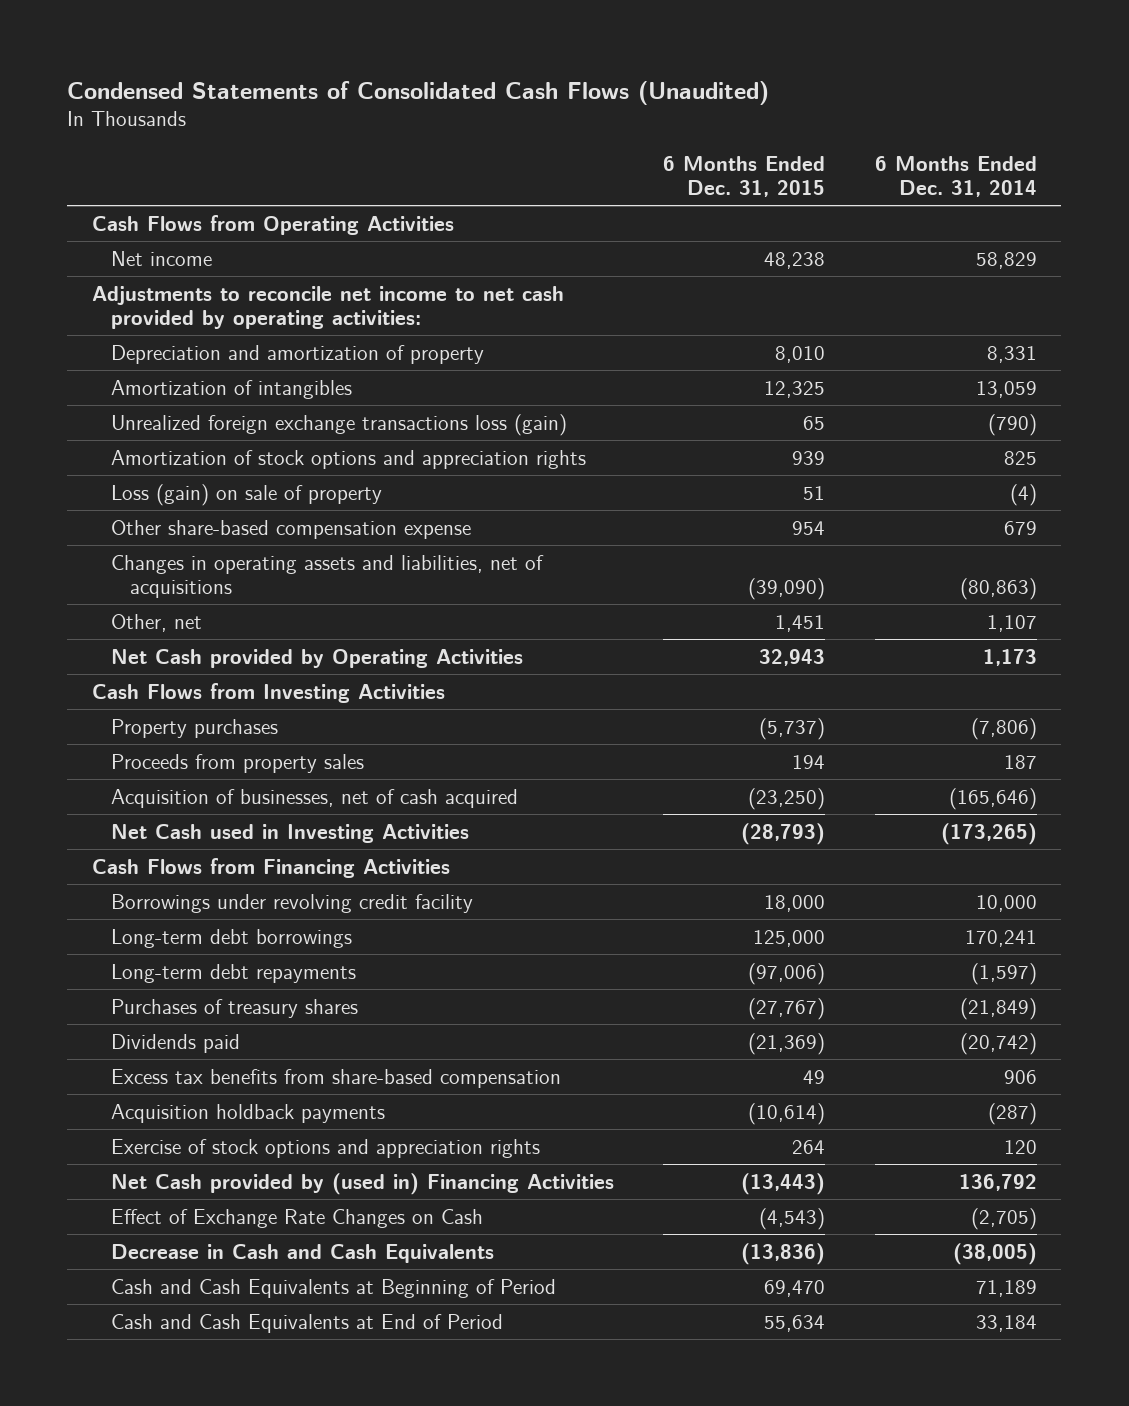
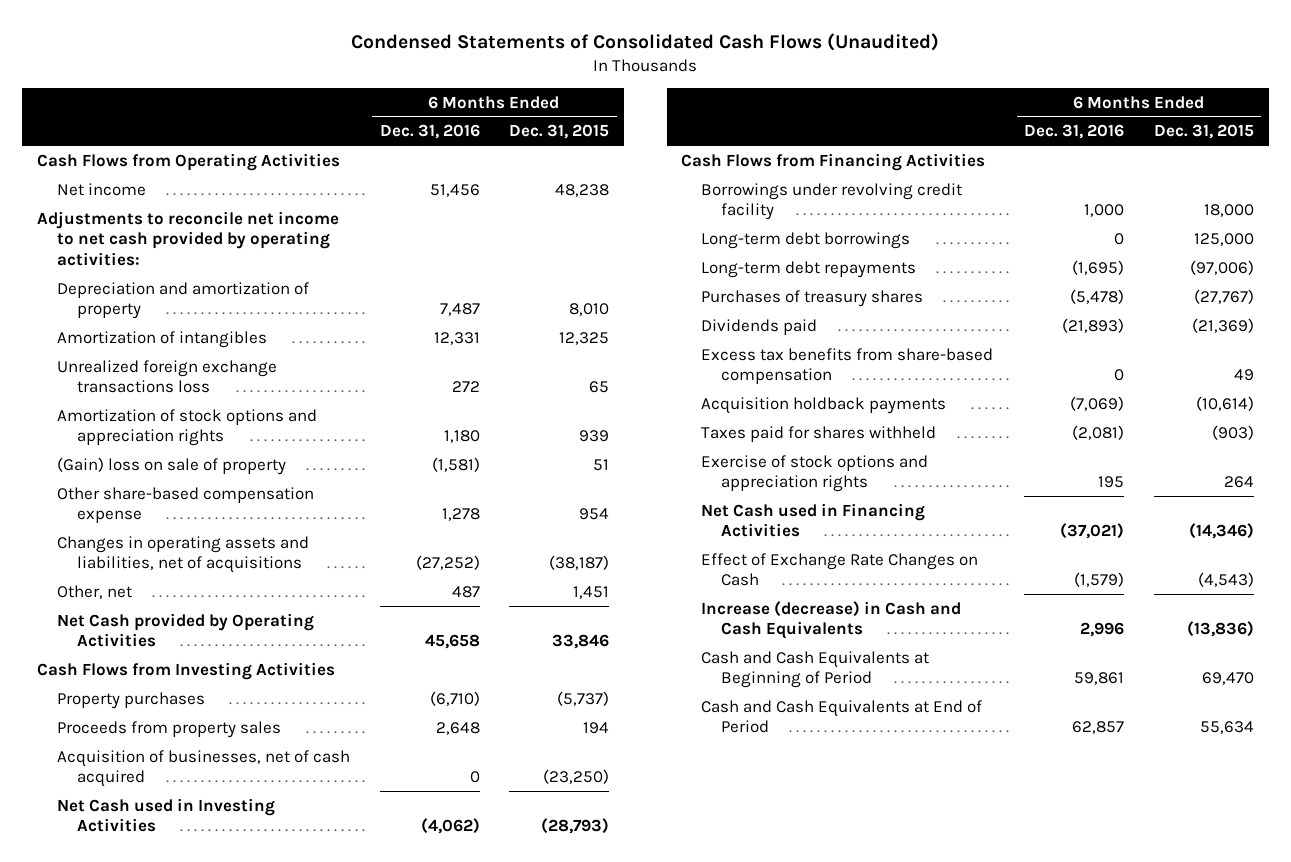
[874,156,1037,198] 6 Months Ended Dec. 31, 2014 -> none
none -> [379,124,480,140] Dec. 31, 2016
[110,413,567,436] Unrealized foreign exchange transactions loss (gain) -> [56,359,277,394] Unrealized foreign exchange transactions loss
[110,483,382,506] Loss (gain) on sale of property -> [56,456,286,475] (Gain) loss on sale of property
[748,577,826,600] (39,090) -> [549,555,610,571] (38,187)
[759,648,826,666] 32,943 -> [552,634,610,650] 33,846
none -> [701,425,937,442] Taxes paid for shares withheld
[110,1172,614,1195] Net Cash provided by (used in) Financing Activities -> [701,502,926,538] Net Cash used in Financing Activities
[741,1172,826,1195] (13,443) -> [1189,523,1255,540] (14,346)
[110,1243,494,1263] Decrease in Cash and Cash Equivalents -> [701,600,962,640] Increase (decrease) in Cash and Cash Equivalents

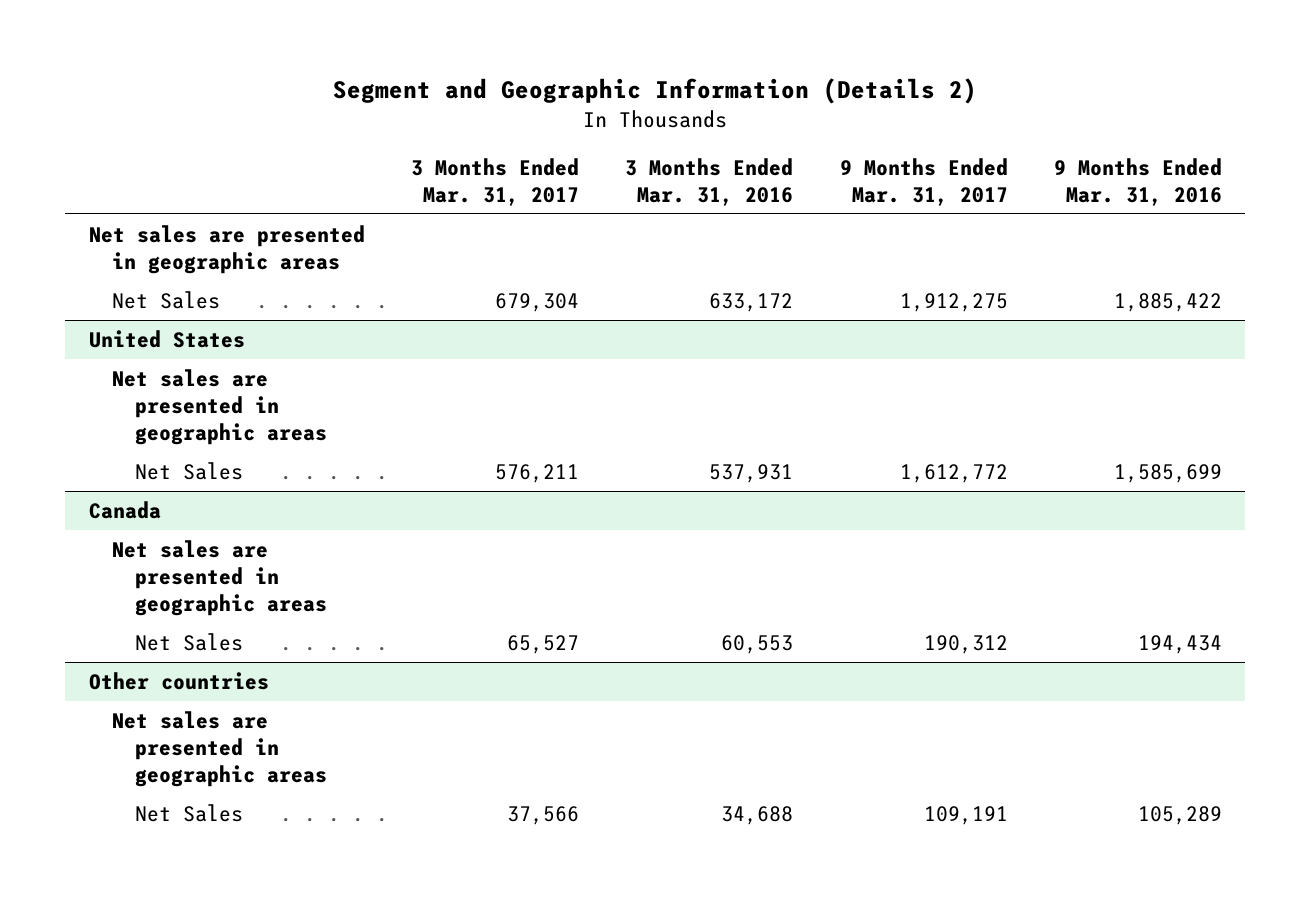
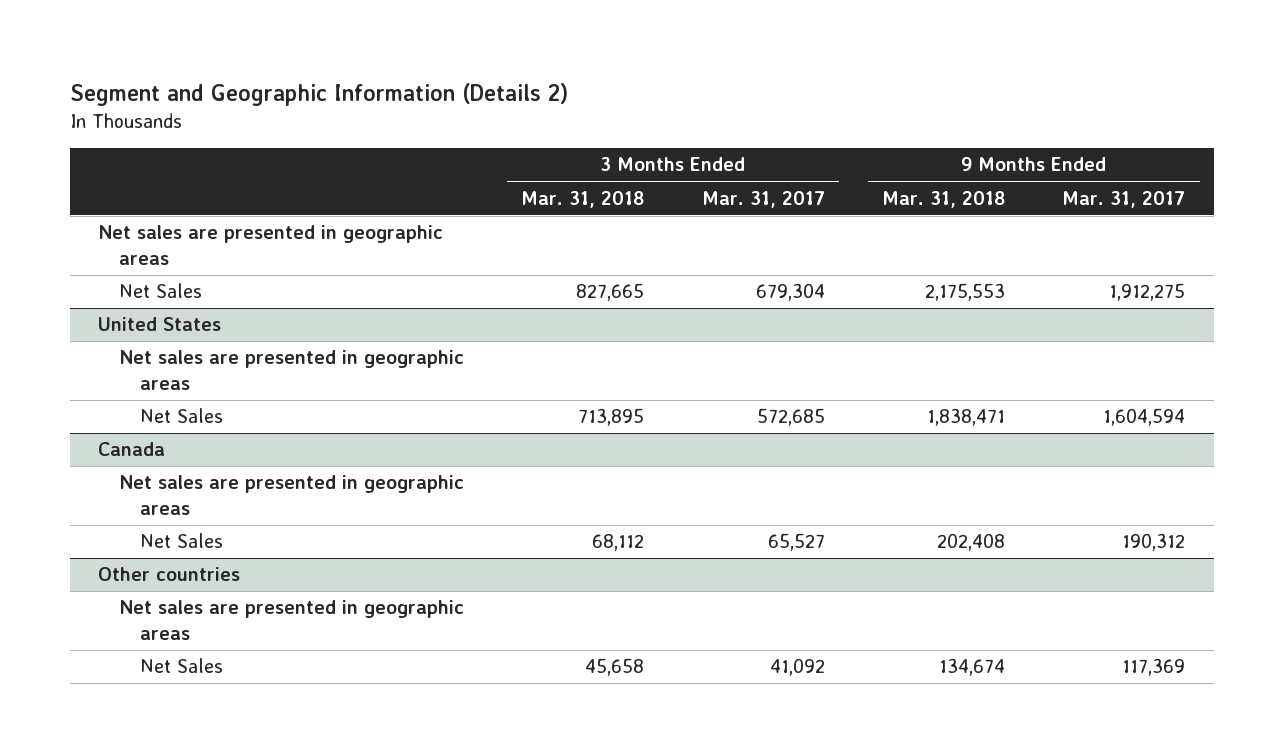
[625,157,794,206] 3 Months Ended Mar. 31, 2016 -> none
[1054,157,1223,206] 9 Months Ended Mar. 31, 2016 -> none
none -> [521,190,645,208] Mar. 31, 2018
none -> [882,190,1006,208] Mar. 31, 2018
[495,463,580,483] 576,211 -> [756,408,825,427] 572,685
[899,463,1008,483] 1,612,772 -> [1103,408,1186,427] 1,604,594
[507,805,580,825] 37,566 -> [769,658,825,677] 41,092
[923,805,1008,825] 109,191 -> [1122,658,1186,677] 117,369

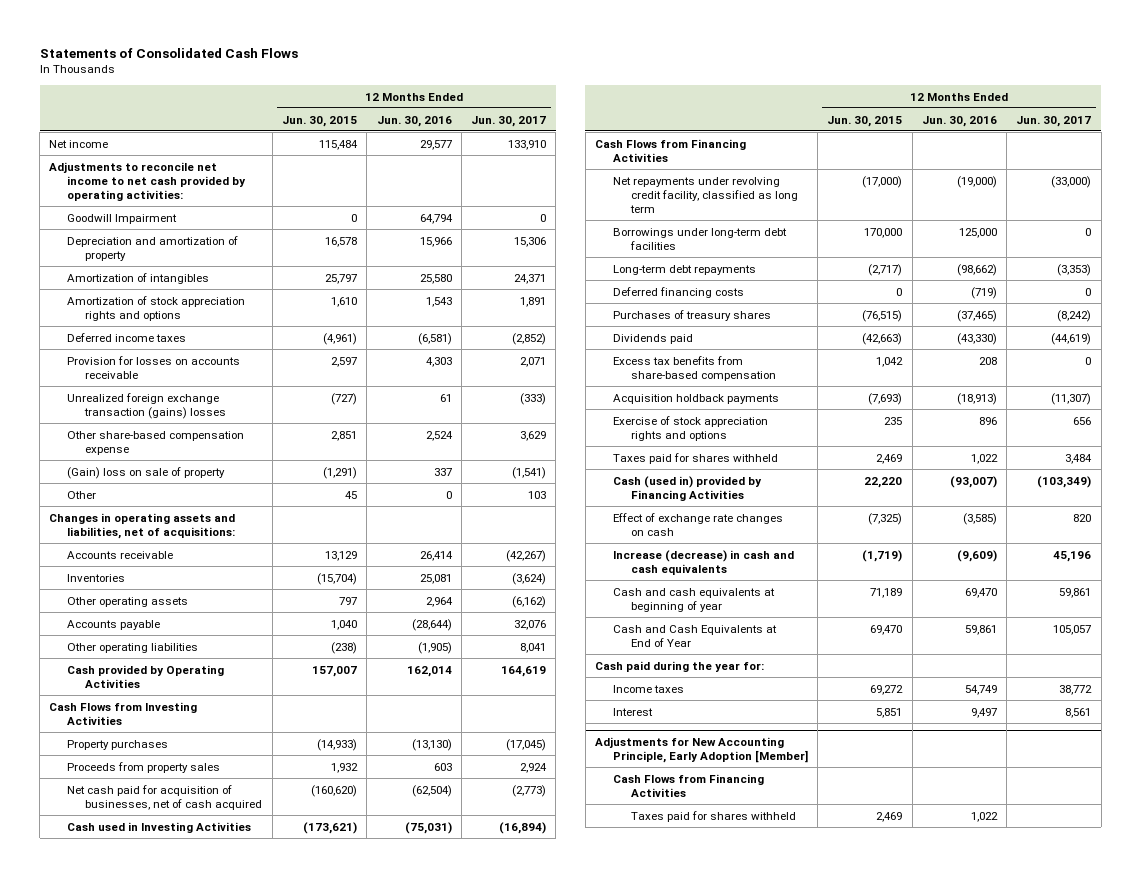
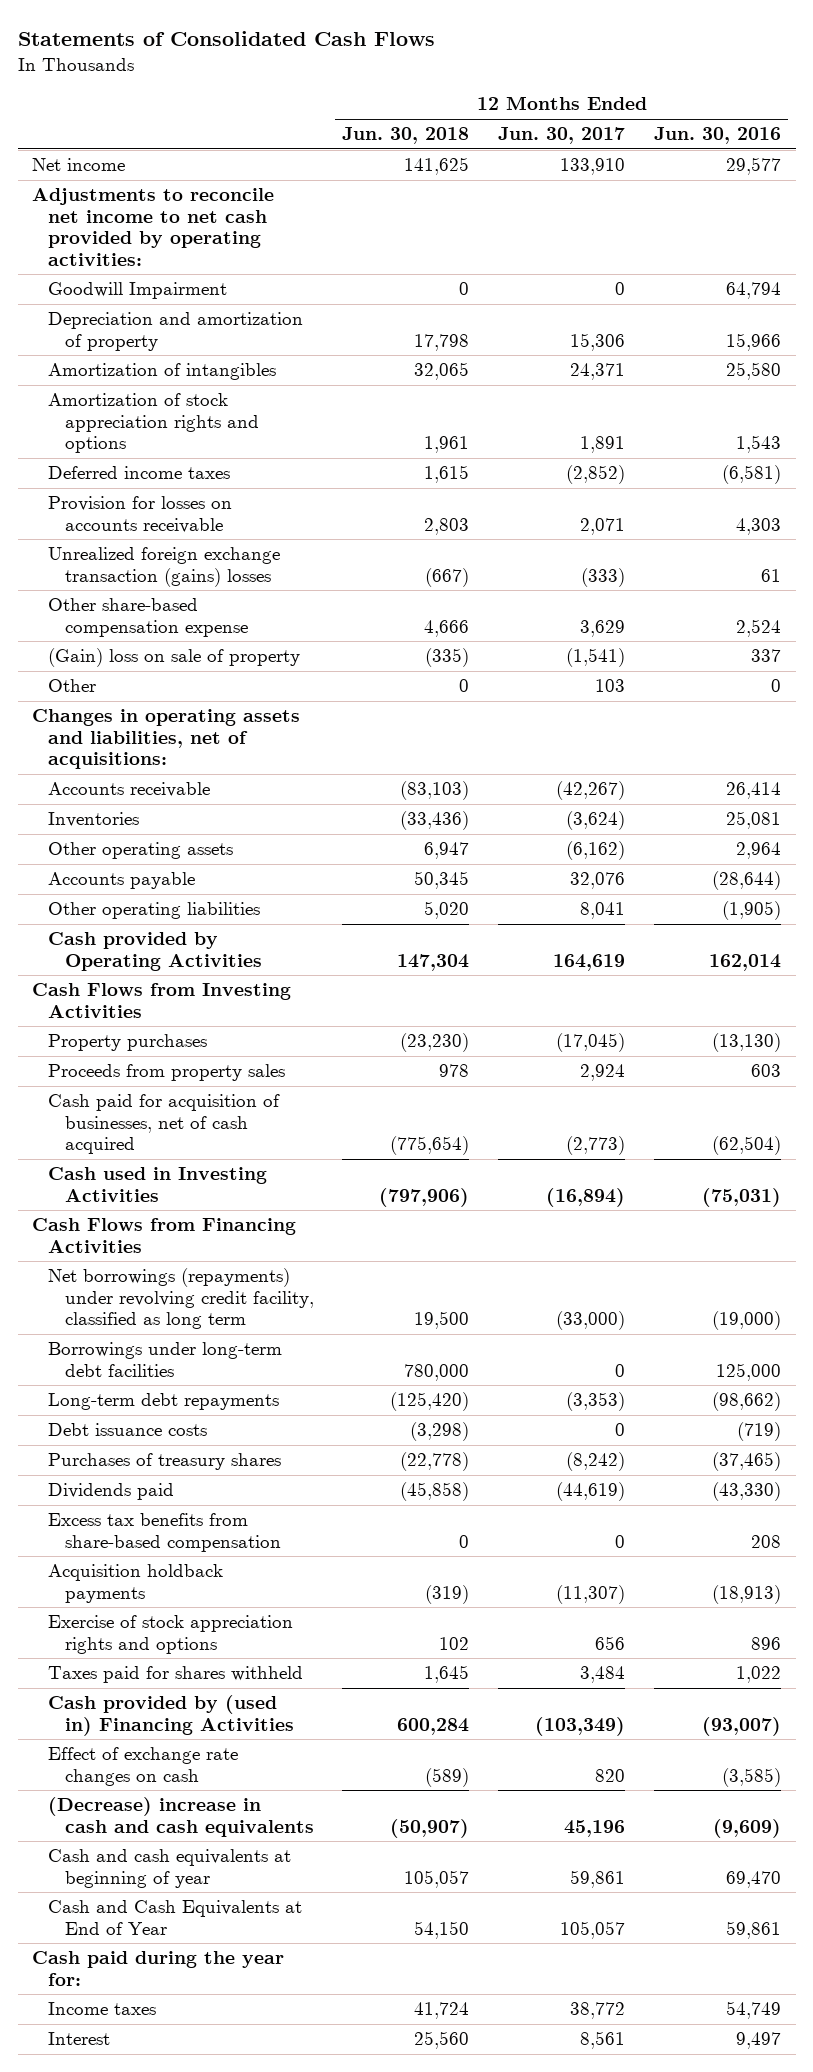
[281,115,357,127] Jun. 30, 2015 -> none
none -> [342,127,470,145] Jun. 30, 2018
[67,784,263,810] Net cash paid for acquisition of businesses, net of cash acquired -> [48,1094,281,1155] Cash paid for acquisition of businesses, net of cash acquired
[612,176,798,214] Net repayments under revolving credit facility, classified as long term -> [48,1268,314,1330] Net borrowings (repayments) under revolving credit facility, classified as long term
[612,286,744,298] Deferred financing costs -> [48,1423,208,1437] Debt issuance costs
[612,475,762,501] Cash (used in) provided by Financing Activities -> [48,1695,294,1736] Cash provided by (used in) Financing Activities
[612,549,794,575] Increase (decrease) in cash and cash equivalents -> [48,1797,314,1837] (Decrease) increase in cash and cash equivalents
[594,736,808,763] Adjustments for New Accounting Principle, Early Adoption [Member] -> none
[612,773,764,797] Cash Flows from Financing Activities -> none
[630,810,796,822] Taxes paid for shares withheld -> none

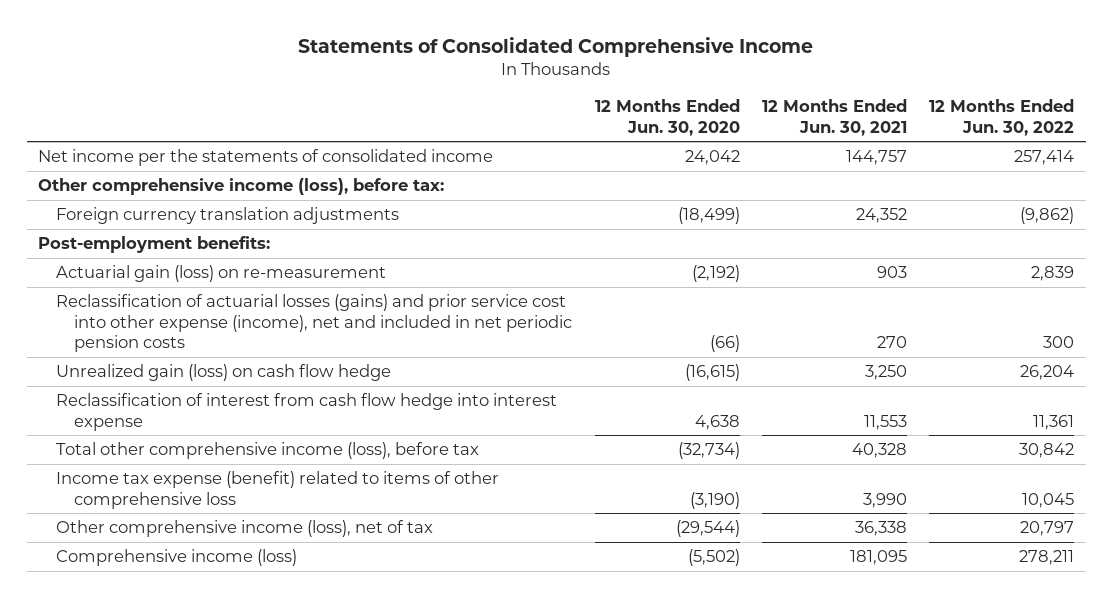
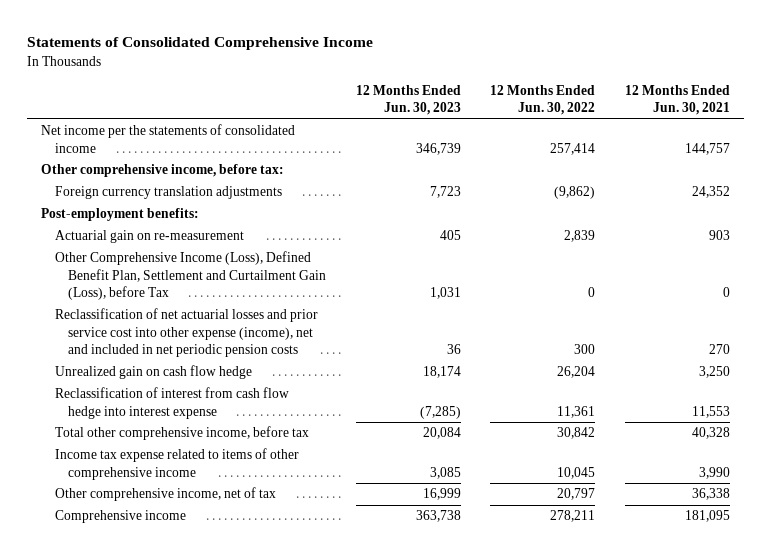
[594,99,740,136] 12 Months Ended Jun. 30, 2020 -> none
none -> [355,84,461,116] 12 Months Ended Jun. 30, 2023
[37,178,444,196] Other comprehensive income (loss), before tax: -> [41,164,285,178] Other comprehensive income, before tax:
[56,265,387,283] Actuarial gain (loss) on re-measurement -> [54,230,244,244] Actuarial gain on re-measurement
none -> [54,251,327,301] Other Comprehensive Income (Loss), Defined Benefit Plan, Settlement and Curtailment Gain (Loss), before Tax
[56,294,573,353] Reclassification of actuarial losses (gains) and prior service cost into other expense (income), net and included in net periodic pension costs -> [54,308,318,358] Reclassification of net actuarial losses and prior service cost into other expense (income), net and included in net periodic pension costs
[56,364,392,382] Unrealized gain (loss) on cash flow hedge -> [54,365,252,380] Unrealized gain on cash flow hedge
[56,442,480,460] Total other comprehensive income (loss), before tax -> [54,426,309,441] Total other comprehensive income, before tax
[56,471,500,509] Income tax expense (benefit) related to items of other comprehensive loss -> [54,448,299,480] Income tax expense related to items of other comprehensive income
[56,520,434,538] Other comprehensive income (loss), net of tax -> [54,487,276,502] Other comprehensive income, net of tax
[56,549,298,567] Comprehensive income (loss) -> [54,510,186,524] Comprehensive income

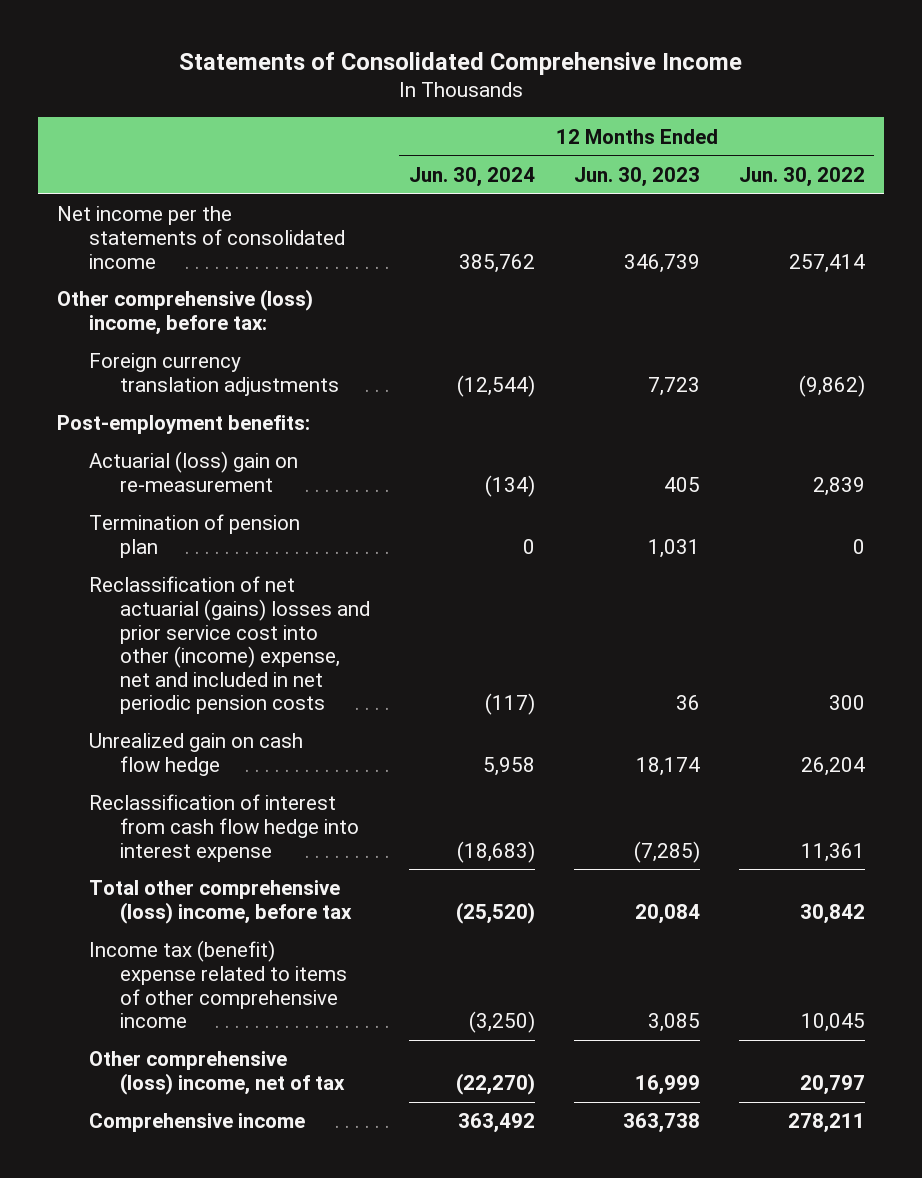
[624,84,730,116] 12 Months Ended Jun. 30, 2021 -> none
none -> [408,167,535,188] Jun. 30, 2024
[41,164,285,178] Other comprehensive income, before tax: -> [57,289,314,335] Other comprehensive (loss) income, before tax:
[54,230,244,244] Actuarial gain on re-measurement -> [88,451,298,492] Actuarial (loss) gain on re-measurement
[54,251,327,301] Other Comprehensive Income (Loss), Defined Benefit Plan, Settlement and Curtailment Gain (Loss), before Tax -> [88,514,300,558] Termination of pension plan
[54,308,318,358] Reclassification of net actuarial losses and prior service cost into other expense (income), net and included in net periodic pension costs -> [88,576,371,715] Reclassification of net actuarial (gains) losses and prior service cost into other (income) expense, net and included in net periodic pension costs
[54,426,309,441] Total other comprehensive income, before tax -> [88,880,353,924] Total other comprehensive (loss) income, before tax
[54,448,299,480] Income tax expense related to items of other comprehensive income -> [88,940,348,1029] Income tax (benefit) expense related to items of other comprehensive income
[54,487,276,502] Other comprehensive income, net of tax -> [88,1051,346,1095] Other comprehensive (loss) income, net of tax

